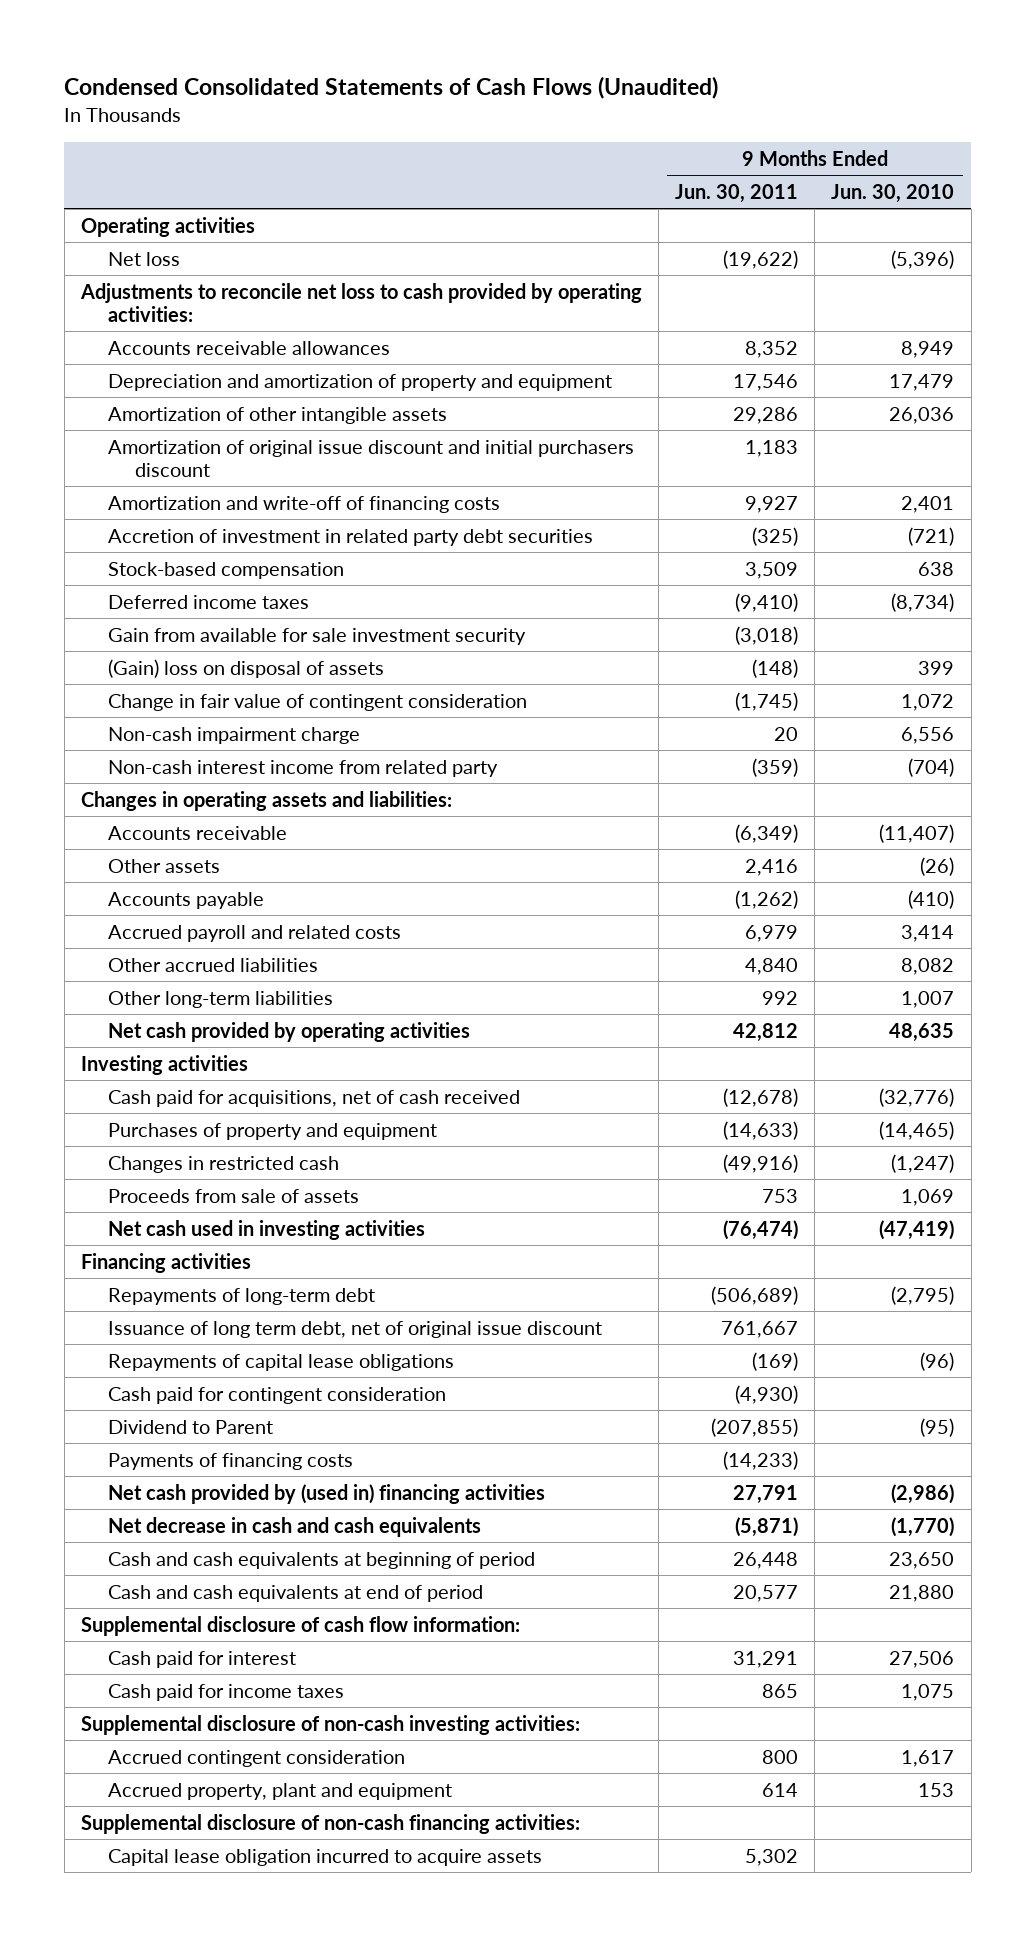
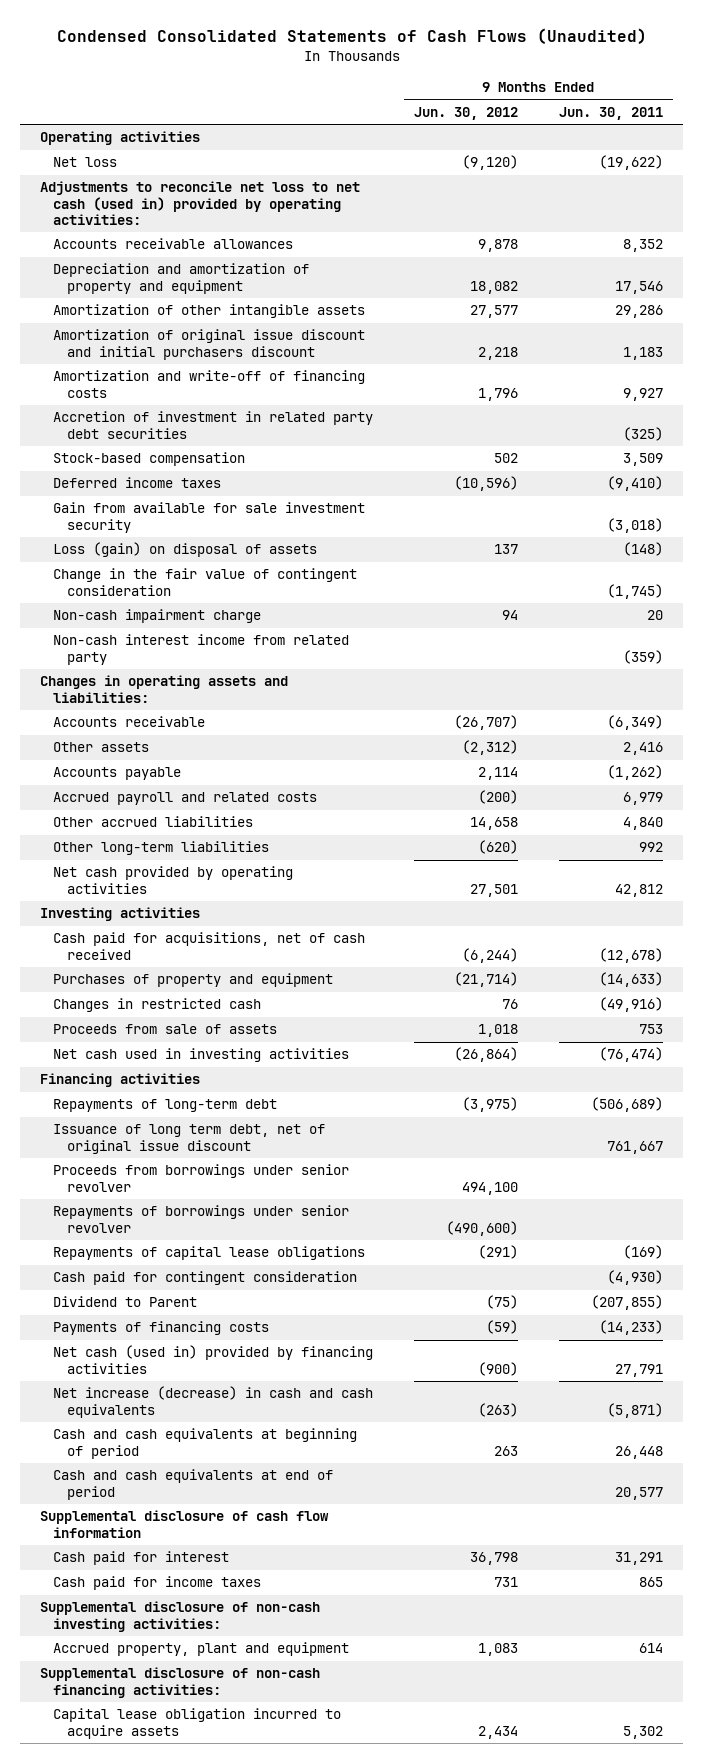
[831,183,955,203] Jun. 30, 2010 -> none
none -> [414,106,519,120] Jun. 30, 2012
[79,282,642,322] Adjustments to reconcile net loss to cash provided by operating activities: -> [40,181,361,225] Adjustments to reconcile net loss to net cash (used in) provided by operating activities:
[108,658,385,678] (Gain) loss on disposal of assets -> [53,542,318,558] Loss (gain) on disposal of assets
[108,693,528,711] Change in fair value of contingent consideration -> [53,568,358,596] Change in the fair value of contingent consideration
none -> [53,1164,350,1192] Proceeds from borrowings under senior revolver
none -> [53,1205,350,1233] Repayments of borrowings under senior revolver
[108,1483,546,1504] Net cash provided by (used in) financing activities -> [53,1345,374,1374] Net cash (used in) provided by financing activities
[108,1516,482,1537] Net decrease in cash and cash equivalents -> [53,1386,374,1418] Net increase (decrease) in cash and cash equivalents
[80,1615,520,1636] Supplemental disclosure of cash flow information: -> [40,1510,330,1538] Supplemental disclosure of cash flow information
[108,1749,406,1767] Accrued contingent consideration -> none

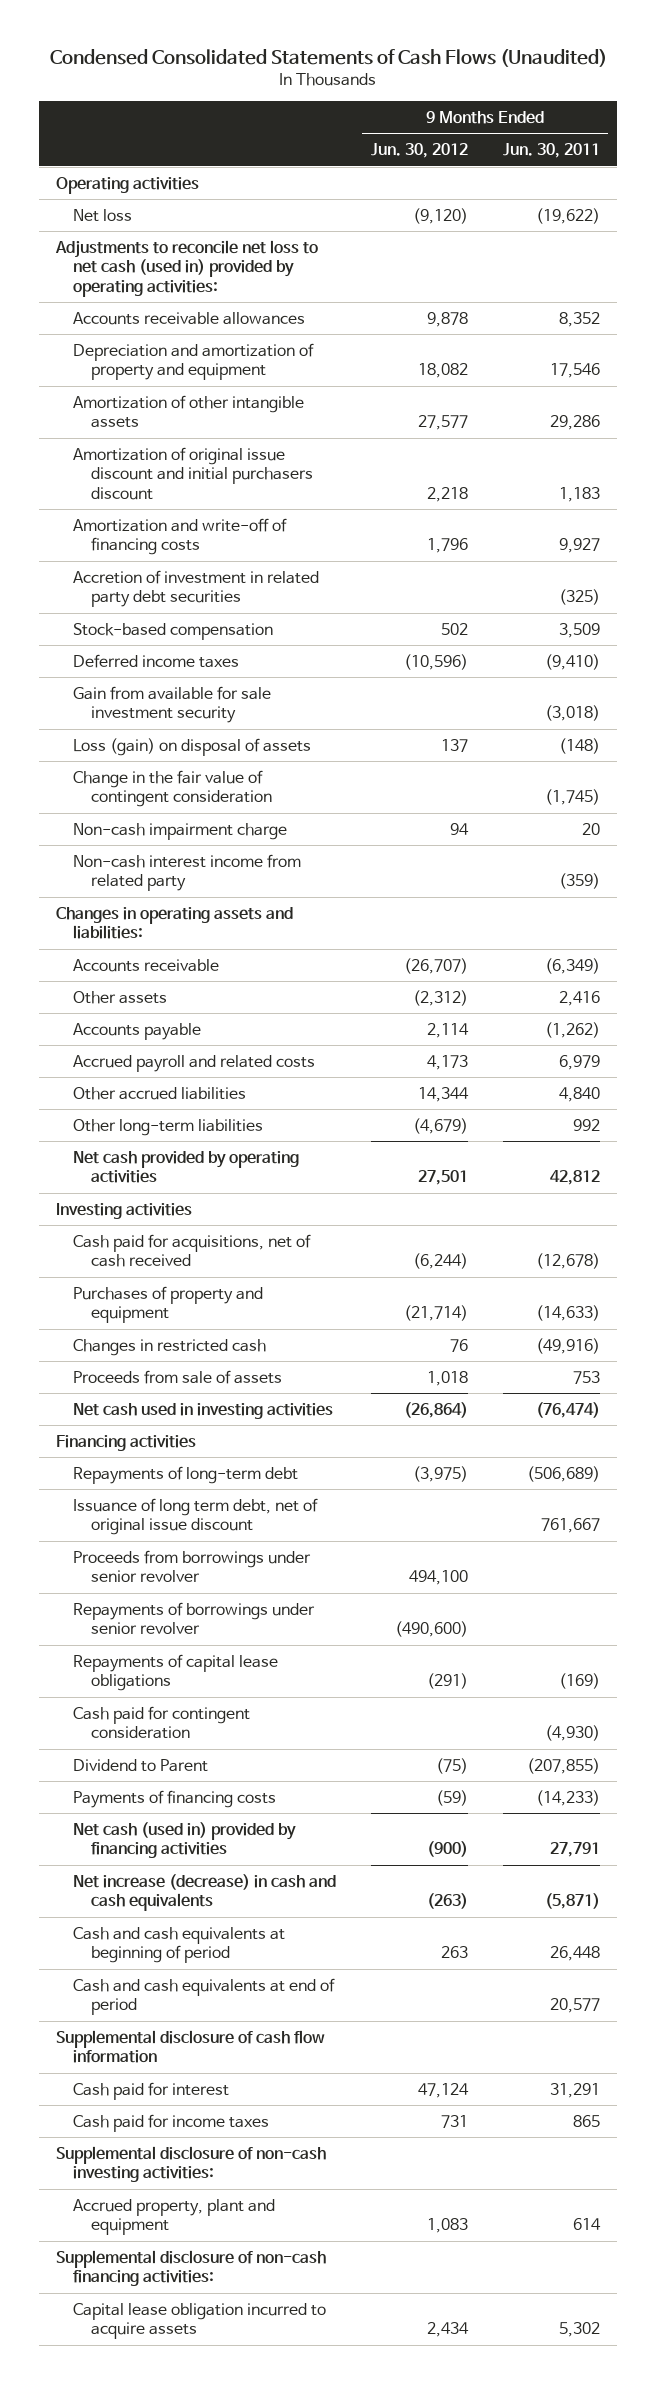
[478,790,519,805] (200) -> [427,1054,469,1070] 4,173
[470,817,519,831] 14,658 -> [418,1086,470,1102] 14,344
[478,840,519,855] (620) -> [413,1117,469,1134] (4,679)
[470,1552,519,1566] 36,798 -> [418,2082,470,2098] 47,124

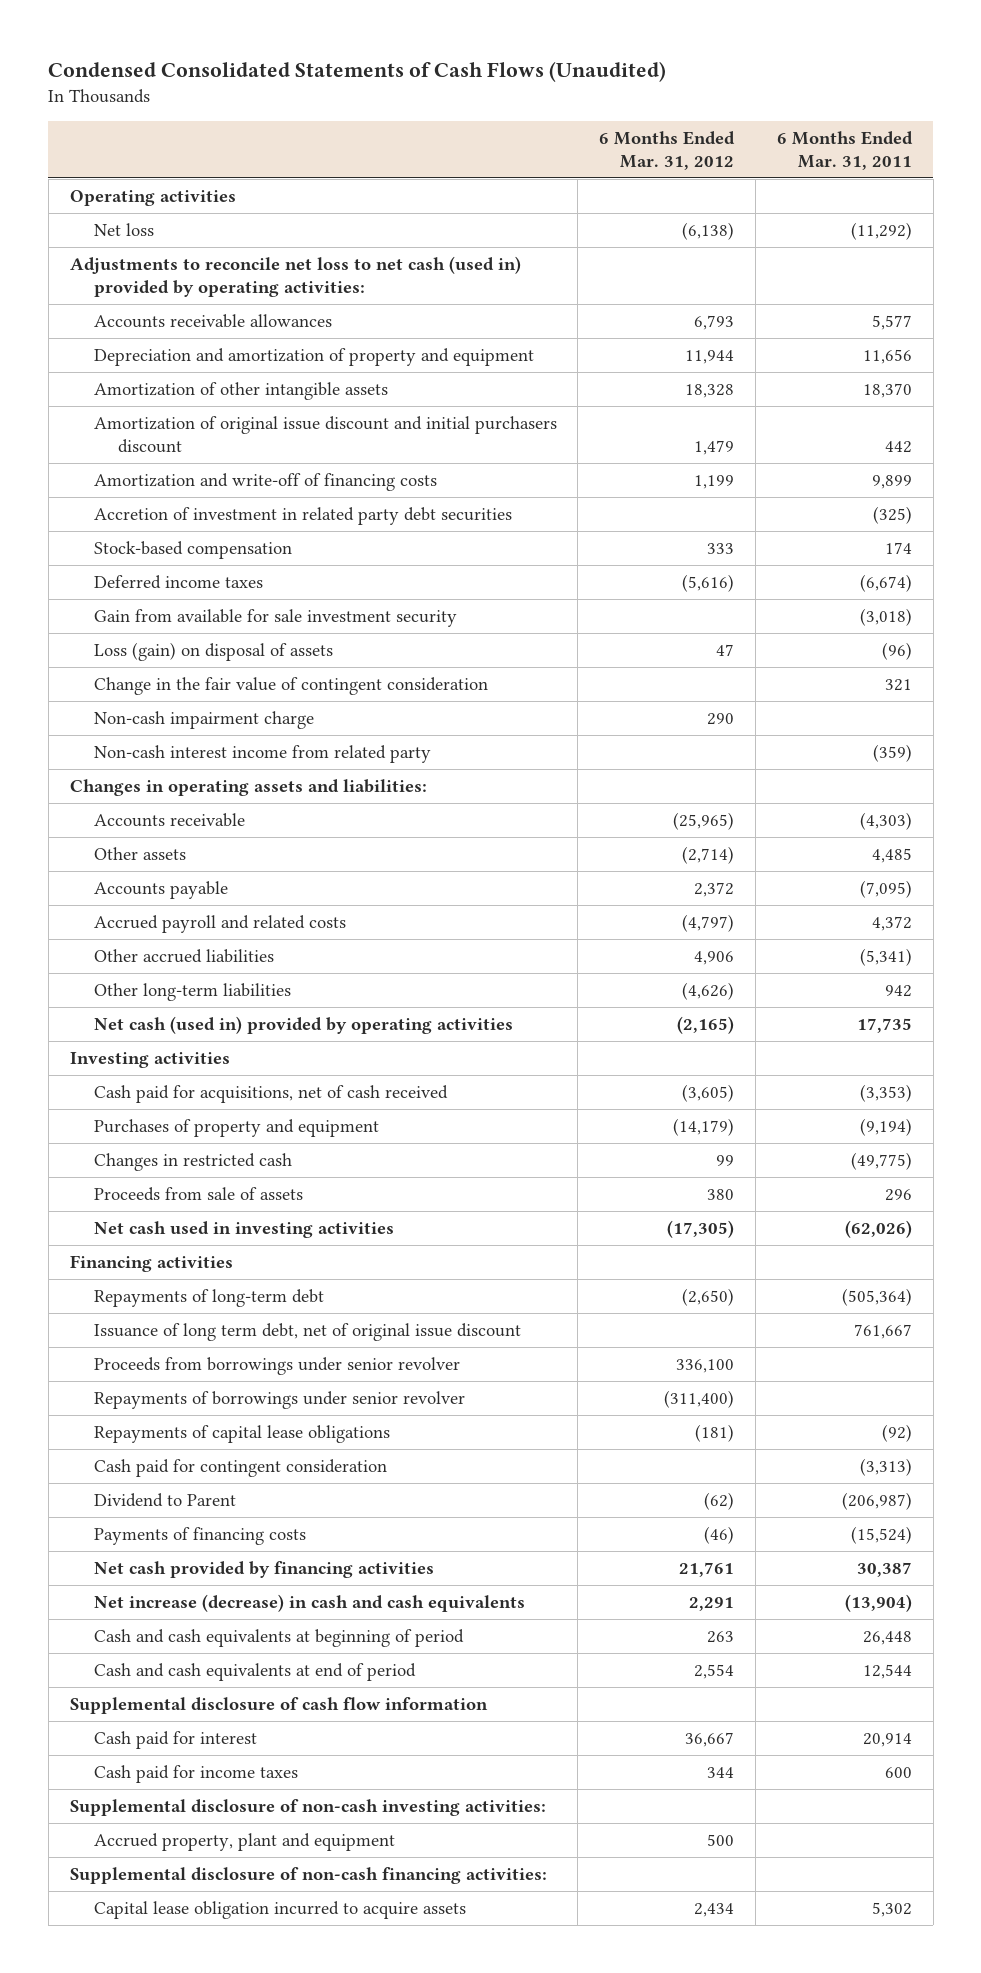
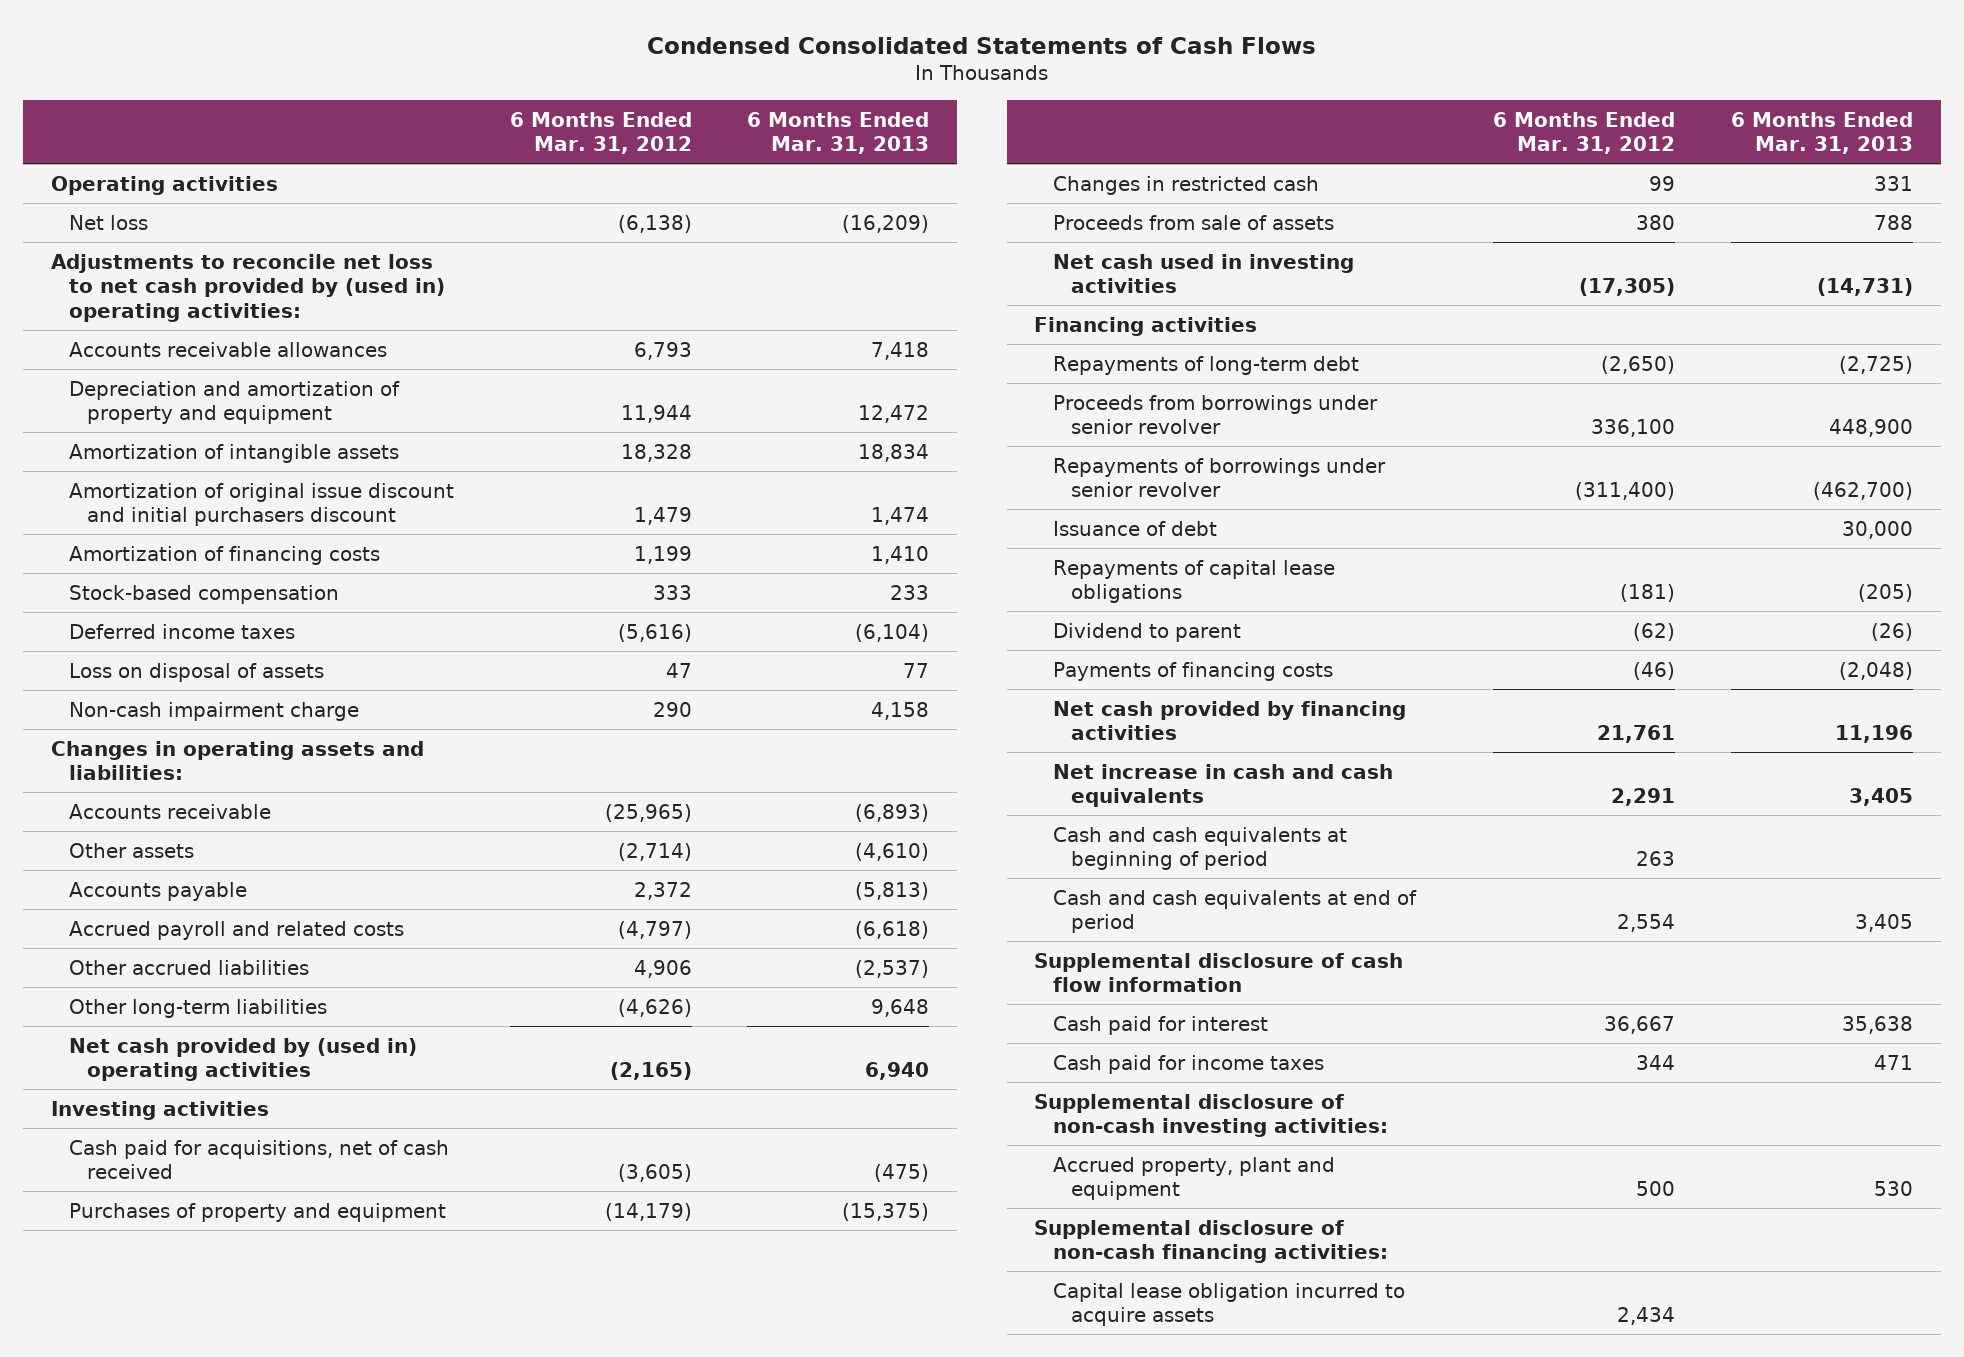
[48,61,667,83] Condensed Consolidated Statements of Cash Flows (Unaudited) -> [646,36,1316,54] Condensed Consolidated Statements of Cash Flows
[776,131,913,171] 6 Months Ended Mar. 31, 2011 -> none
none -> [747,111,930,155] 6 Months Ended Mar. 31, 2013
[69,256,521,298] Adjustments to reconcile net loss to net cash (used in) provided by operating activities: -> [50,253,446,322] Adjustments to reconcile net loss to net cash provided by (used in) operating activities:
[93,382,388,401] Amortization of other intangible assets -> [69,443,400,463] Amortization of intangible assets
[93,507,512,526] Accretion of investment in related party debt securities -> none
[93,473,437,492] Amortization and write-off of financing costs -> [69,545,381,565] Amortization of financing costs
[93,609,457,628] Gain from available for sale investment security -> none
[93,677,488,696] Change in the fair value of contingent consideration -> none
[93,642,333,662] Loss (gain) on disposal of assets -> [69,662,325,682] Loss on disposal of assets
[93,745,431,764] Non-cash interest income from related party -> none
[93,1016,513,1035] Net cash (used in) provided by operating activities -> [69,1037,418,1082] Net cash provided by (used in) operating activities
[93,1323,521,1342] Issuance of long term debt, net of original issue discount -> none
none -> [1052,520,1217,536] Issuance of debt
[93,1459,387,1478] Cash paid for contingent consideration -> none
[93,1493,236,1508] Dividend to Parent -> [1052,622,1241,642] Dividend to parent
[93,1594,525,1613] Net increase (decrease) in cash and cash equivalents -> [1052,763,1393,808] Net increase in cash and cash equivalents

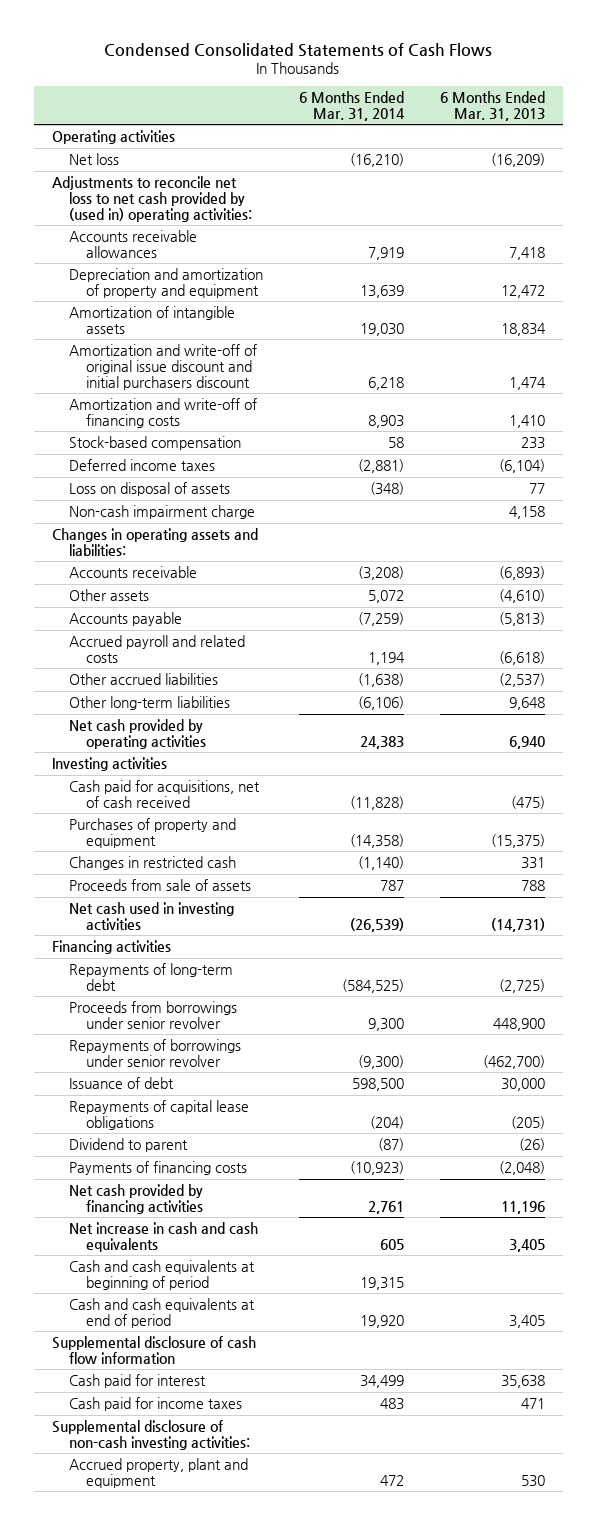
[509,111,692,155] 6 Months Ended Mar. 31, 2012 -> none
none -> [298,90,405,121] 6 Months Ended Mar. 31, 2014
[69,482,455,527] Amortization of original issue discount and initial purchasers discount -> [68,343,257,390] Amortization and write-off of original issue discount and initial purchasers discount
[69,545,381,565] Amortization of financing costs -> [68,397,257,428] Amortization and write-off of financing costs
[69,1037,418,1082] Net cash provided by (used in) operating activities -> [68,718,206,749] Net cash provided by operating activities
[1034,1219,1388,1264] Supplemental disclosure of non-cash financing activities: -> none
[1052,1282,1405,1327] Capital lease obligation incurred to acquire assets -> none

